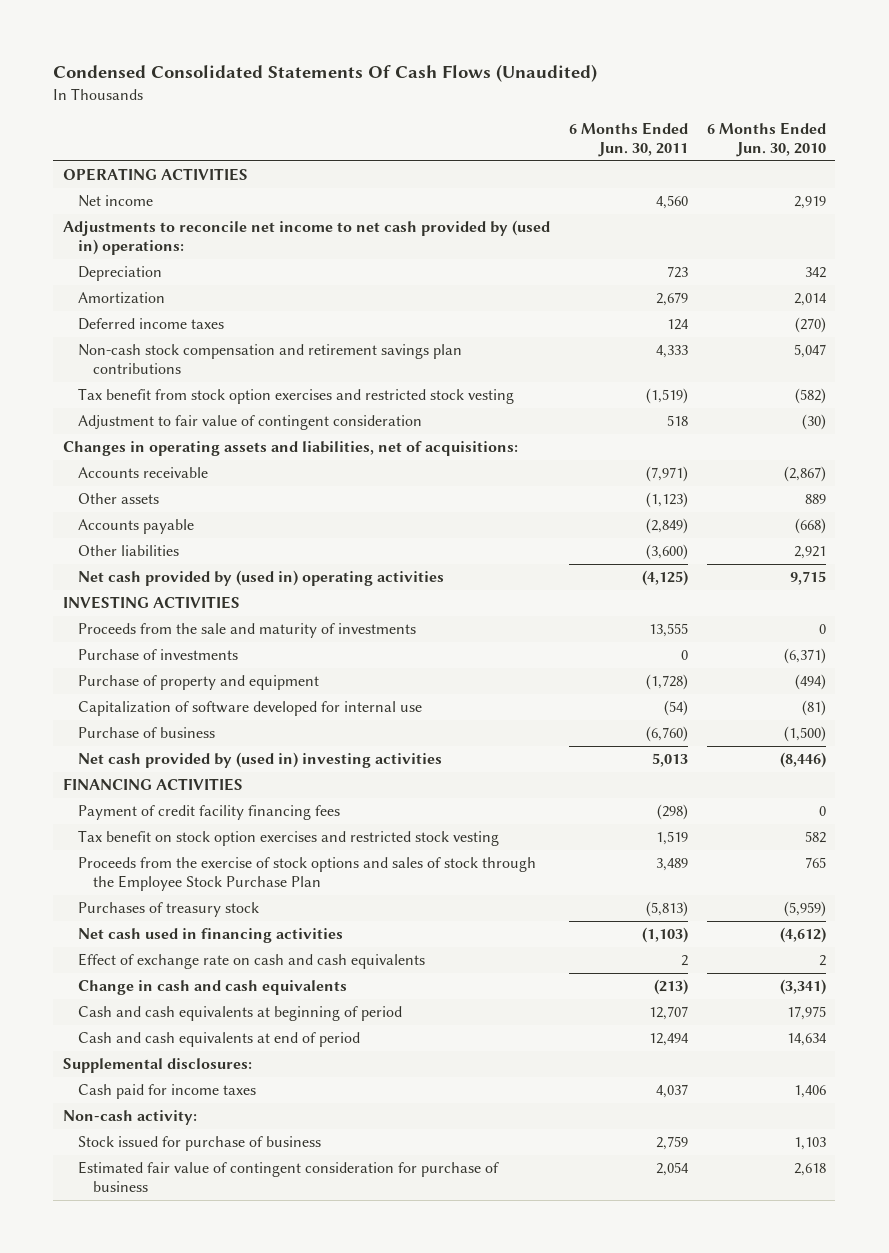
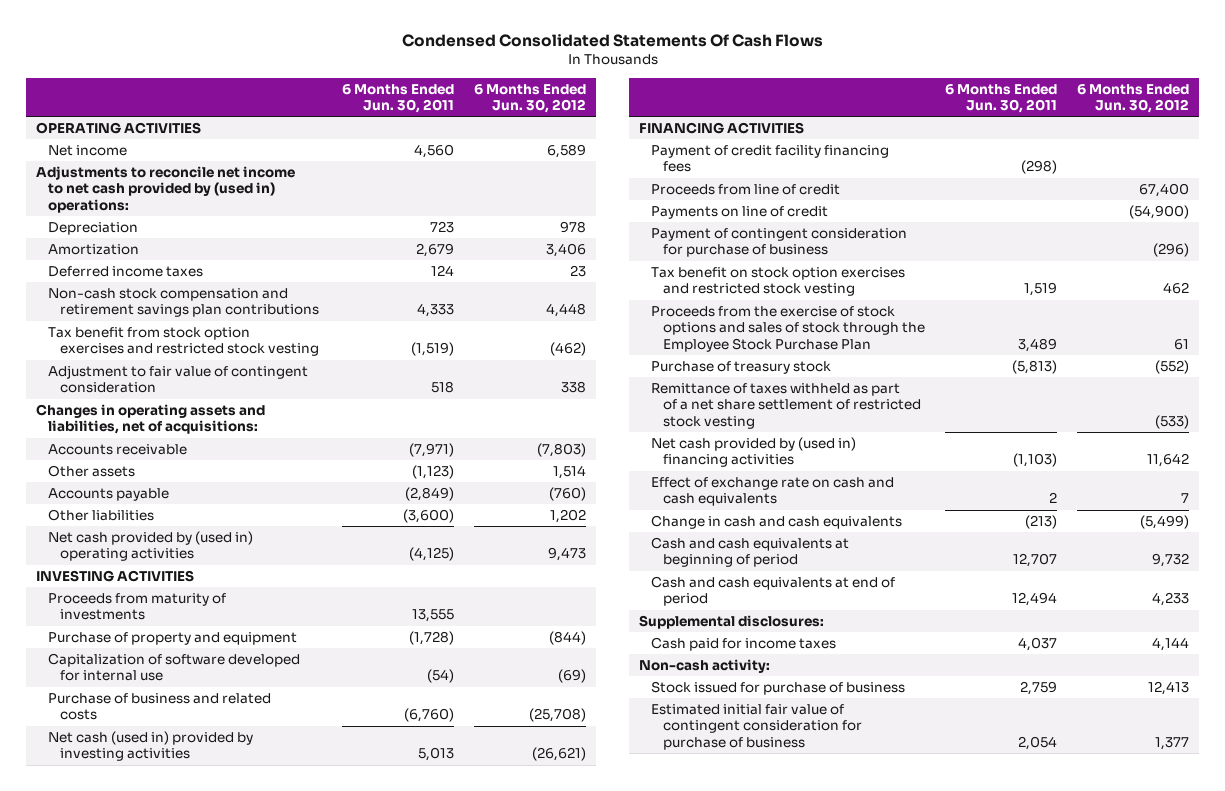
[53,64,598,83] Condensed Consolidated Statements Of Cash Flows (Unaudited) -> [401,34,823,48] Condensed Consolidated Statements Of Cash Flows
[706,122,826,157] 6 Months Ended Jun. 30, 2010 -> none
none -> [473,83,586,113] 6 Months Ended Jun. 30, 2012
[77,649,238,661] Purchase of investments -> none
[77,623,416,639] Proceeds from the sale and maturity of investments -> [47,592,226,621] Proceeds from maturity of investments
[77,727,215,739] Purchase of business -> [47,692,271,721] Purchase of business and related costs
[77,752,442,769] Net cash provided by (used in) investing activities -> [47,730,253,762] Net cash (used in) provided by investing activities
none -> [651,183,841,195] Proceeds from line of credit
none -> [651,205,829,219] Payments on line of credit
none -> [651,227,908,258] Payment of contingent consideration for purchase of business
[77,902,259,918] Purchases of treasury stock -> [651,360,832,374] Purchase of treasury stock
none -> [651,382,921,429] Remittance of taxes withheld as part of a net share settlement of restricted stock vesting
[77,928,343,944] Net cash used in financing activities -> [651,436,857,468] Net cash provided by (used in) financing activities
[77,1161,499,1193] Estimated fair value of contingent consideration for purchase of business -> [651,703,862,750] Estimated initial fair value of contingent consideration for purchase of business

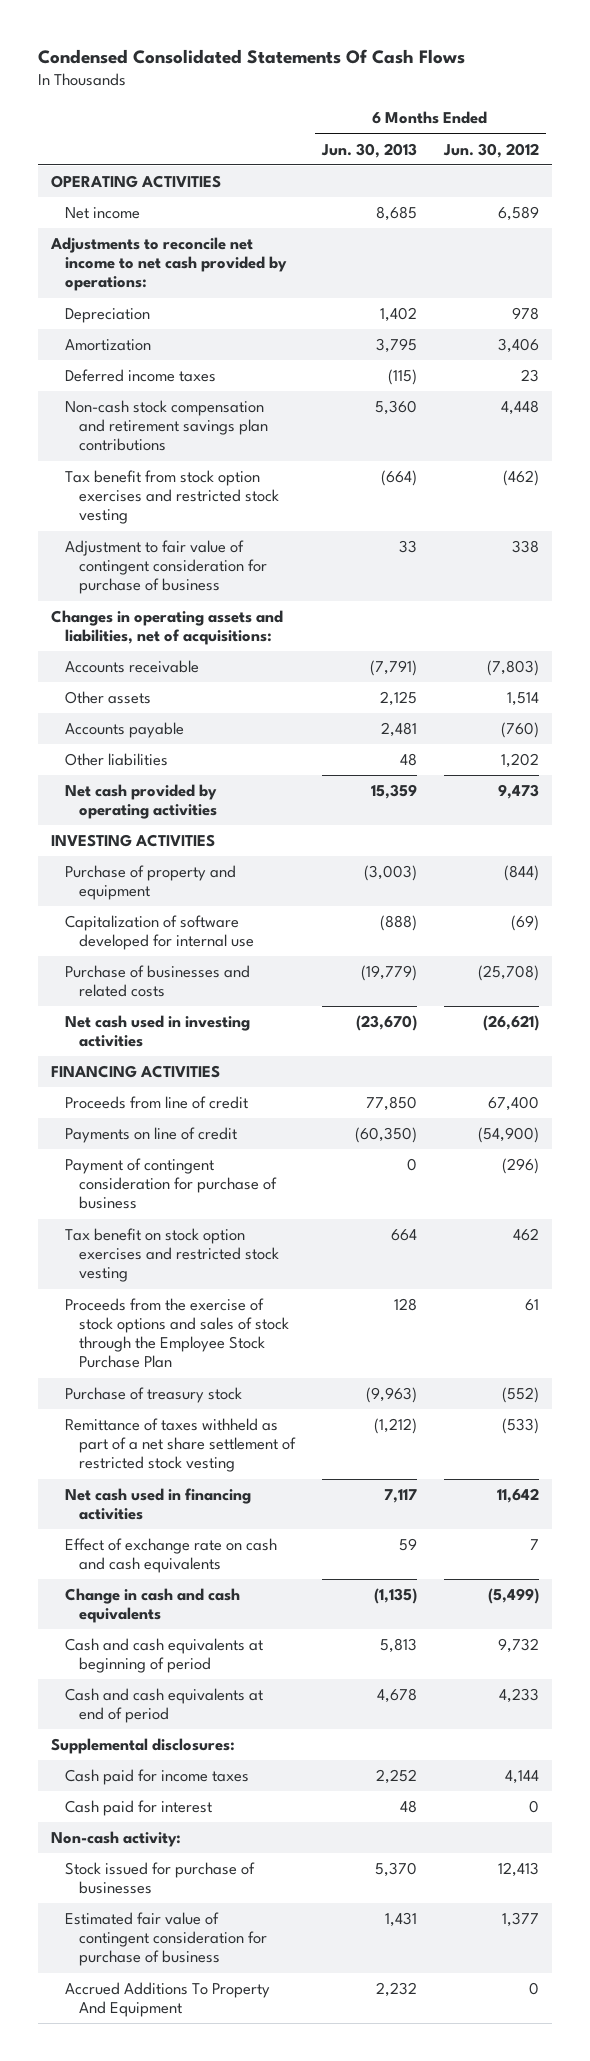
[341,83,454,113] 6 Months Ended Jun. 30, 2011 -> none
none -> [321,142,418,158] Jun. 30, 2013
[35,165,295,213] Adjustments to reconcile net income to net cash provided by (used in) operations: -> [50,237,288,292] Adjustments to reconcile net income to net cash provided by operations:
[47,364,308,394] Adjustment to fair value of contingent consideration -> [65,540,268,595] Adjustment to fair value of contingent consideration for purchase of business
[47,530,253,562] Net cash provided by (used in) operating activities -> [65,784,218,820] Net cash provided by operating activities
[47,592,226,621] Proceeds from maturity of investments -> none
[47,692,271,721] Purchase of business and related costs -> [65,965,251,998] Purchase of businesses and related costs
[47,730,253,762] Net cash (used in) provided by investing activities -> [65,1015,251,1048] Net cash used in investing activities
[651,144,890,173] Payment of credit facility financing fees -> none
[651,436,857,468] Net cash provided by (used in) financing activities -> [65,1488,252,1521] Net cash used in financing activities
none -> [65,1800,213,1817] Cash paid for interest
[651,680,906,695] Stock issued for purchase of business -> [65,1862,256,1895] Stock issued for purchase of businesses
[651,703,862,750] Estimated initial fair value of contingent consideration for purchase of business -> [65,1912,268,1967] Estimated fair value of contingent consideration for purchase of business
none -> [65,1982,271,2018] Accrued Additions To Property And Equipment

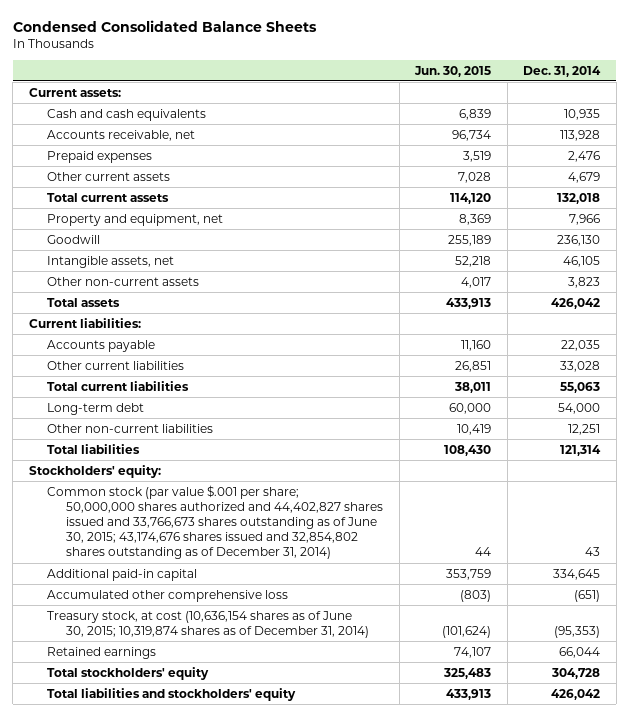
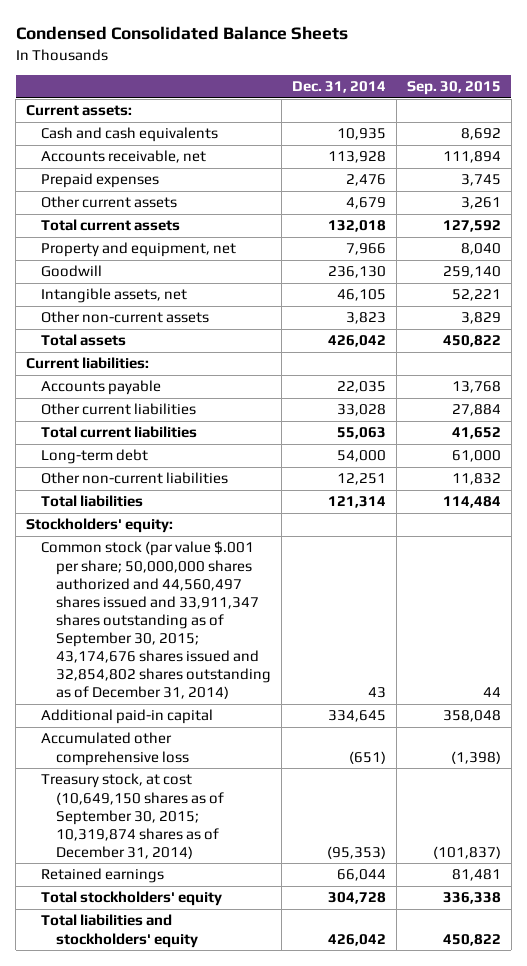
[414,65,492,77] Jun. 30, 2015 -> none
none -> [406,81,501,96] Sep. 30, 2015
[47,484,384,560] Common stock (par value $.001 per share; 50,000,000 shares authorized and 44,402,827 shares issued and 33,766,673 shares outstanding as of June 30, 2015; 43,174,676 shares issued and 32,854,802 shares outstanding as of December 31, 2014) -> [41,541,271,700] Common stock (par value $.001 per share; 50,000,000 shares authorized and 44,560,497 shares issued and 33,911,347 shares outstanding as of September 30, 2015; 43,174,676 shares issued and 32,854,802 shares outstanding as of December 31, 2014)
[47,610,370,638] Treasury stock, at cost (10,636,154 shares as of June 30, 2015; 10,319,874 shares as of December 31, 2014) -> [41,773,224,859] Treasury stock, at cost (10,649,150 shares as of September 30, 2015; 10,319,874 shares as of December 31, 2014)

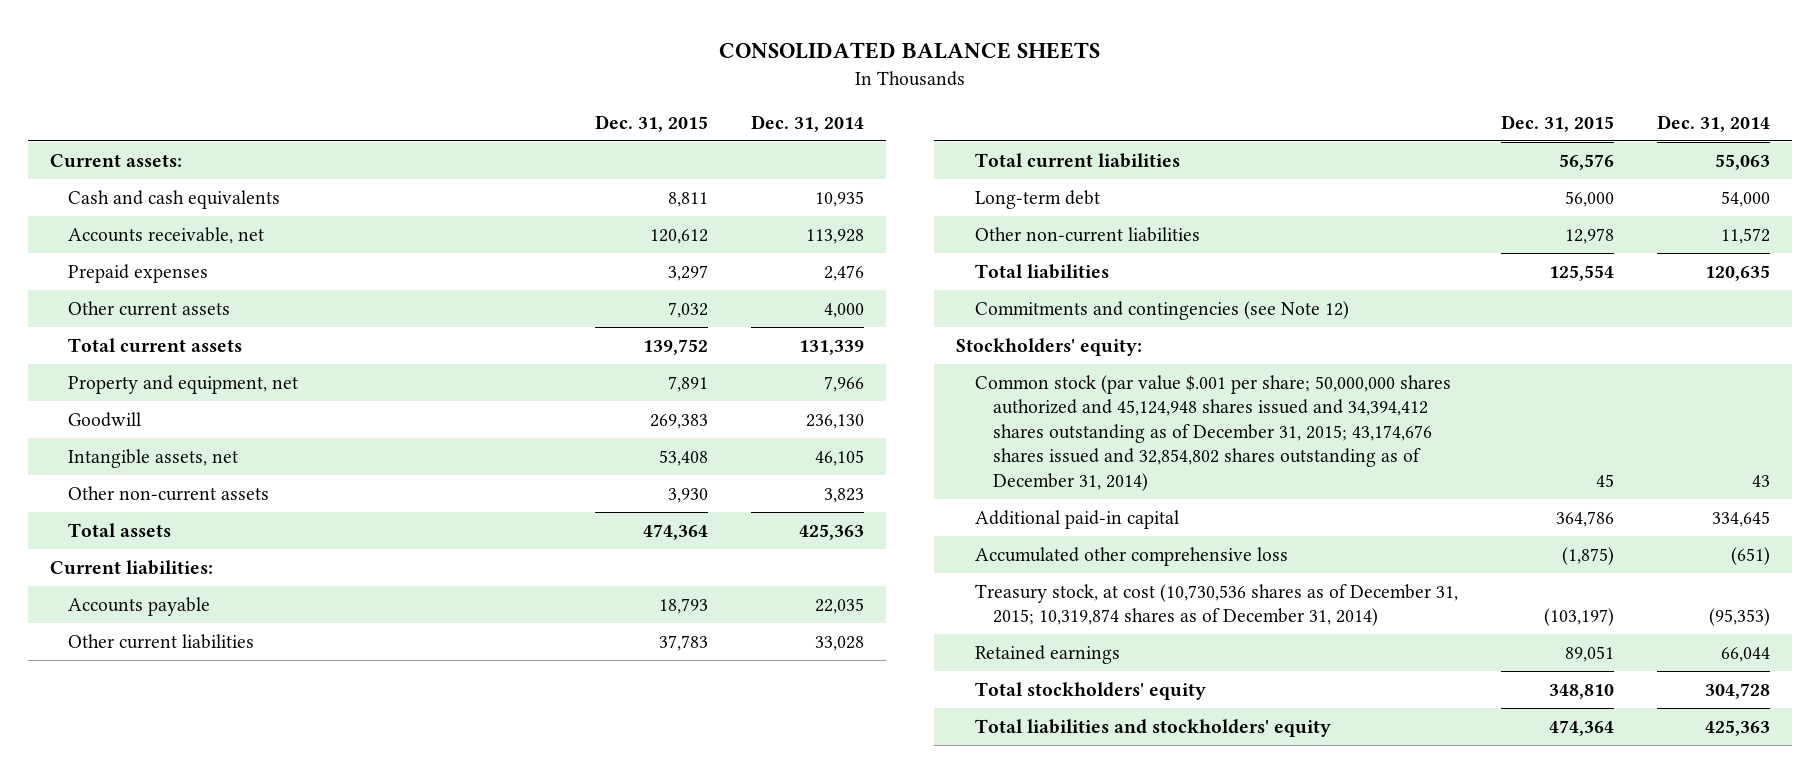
[15,26,348,41] Condensed Consolidated Balance Sheets -> [719,42,1101,60] CONSOLIDATED BALANCE SHEETS
[406,81,501,96] Sep. 30, 2015 -> none
none -> [594,114,708,132] Dec. 31, 2015
[345,197,386,210] 4,679 -> [823,302,864,318] 4,000
[327,220,386,233] 132,018 -> [798,339,864,355] 131,339
[327,335,386,348] 426,042 -> [798,523,864,540] 425,363
[336,473,386,486] 12,251 -> [1721,227,1771,244] 11,572
[327,496,386,509] 121,314 -> [1705,264,1771,281] 120,635
none -> [974,300,1349,320] Commitments and contingencies (see Note 12)
[41,541,271,700] Common stock (par value $.001 per share; 50,000,000 shares authorized and 44,560,497 shares issued and 33,911,347 shares outstanding as of September 30, 2015; 43,174,676 shares issued and 32,854,802 shares outstanding as of December 31, 2014) -> [974,374,1451,491] Common stock (par value $.001 per share; 50,000,000 shares authorized and 45,124,948 shares issued and 34,394,412 shares outstanding as of December 31, 2015; 43,174,676 shares issued and 32,854,802 shares outstanding as of December 31, 2014)
[41,773,224,859] Treasury stock, at cost (10,649,150 shares as of September 30, 2015; 10,319,874 shares as of December 31, 2014) -> [974,583,1458,627] Treasury stock, at cost (10,730,536 shares as of December 31, 2015; 10,319,874 shares as of December 31, 2014)
[327,933,386,946] 426,042 -> [1705,719,1771,736] 425,363

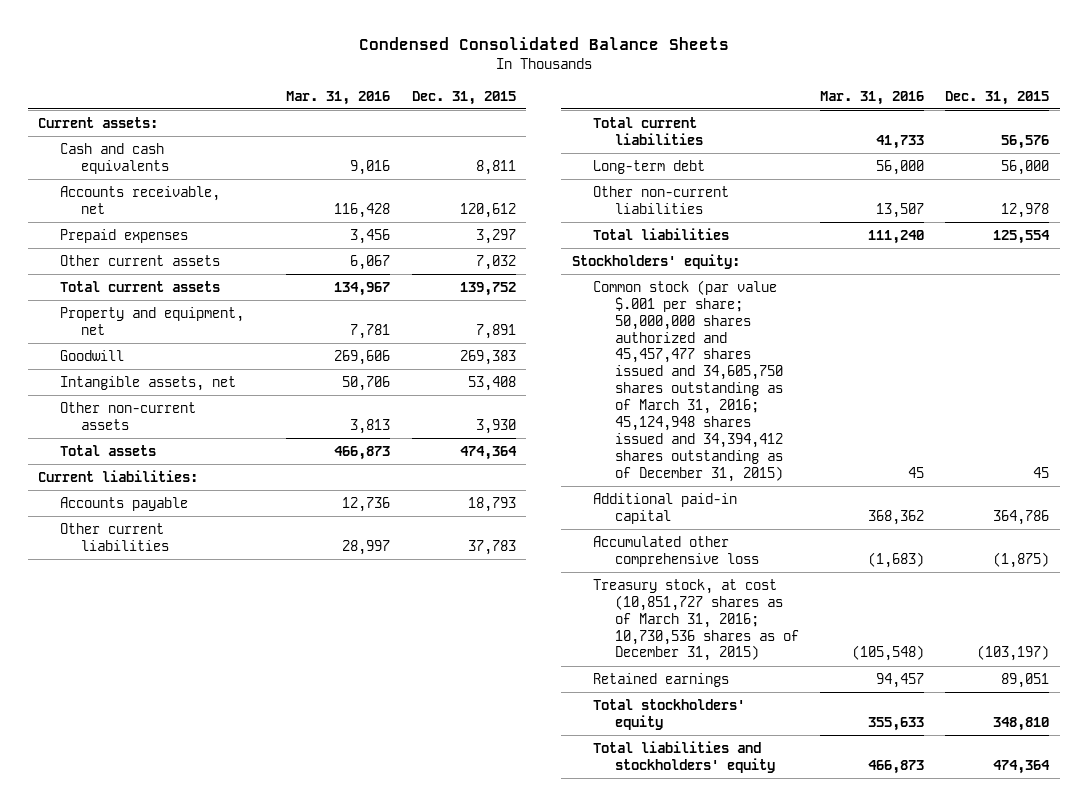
[719,42,1101,60] CONSOLIDATED BALANCE SHEETS -> [358,36,729,50] Condensed Consolidated Balance Sheets
[750,114,864,132] Dec. 31, 2014 -> none
none -> [286,90,391,105] Mar. 31, 2016
[974,300,1349,320] Commitments and contingencies (see Note 12) -> none
[974,374,1451,491] Common stock (par value $.001 per share; 50,000,000 shares authorized and 45,124,948 shares issued and 34,394,412 shares outstanding as of December 31, 2015; 43,174,676 shares issued and 32,854,802 shares outstanding as of December 31, 2014) -> [593,279,783,482] Common stock (par value $.001 per share; 50,000,000 shares authorized and 45,457,477 shares issued and 34,605,750 shares outstanding as of March 31, 2016; 45,124,948 shares issued and 34,394,412 shares outstanding as of December 31, 2015)
[974,583,1458,627] Treasury stock, at cost (10,730,536 shares as of December 31, 2015; 10,319,874 shares as of December 31, 2014) -> [593,578,799,662] Treasury stock, at cost (10,851,727 shares as of March 31, 2016; 10,730,536 shares as of December 31, 2015)

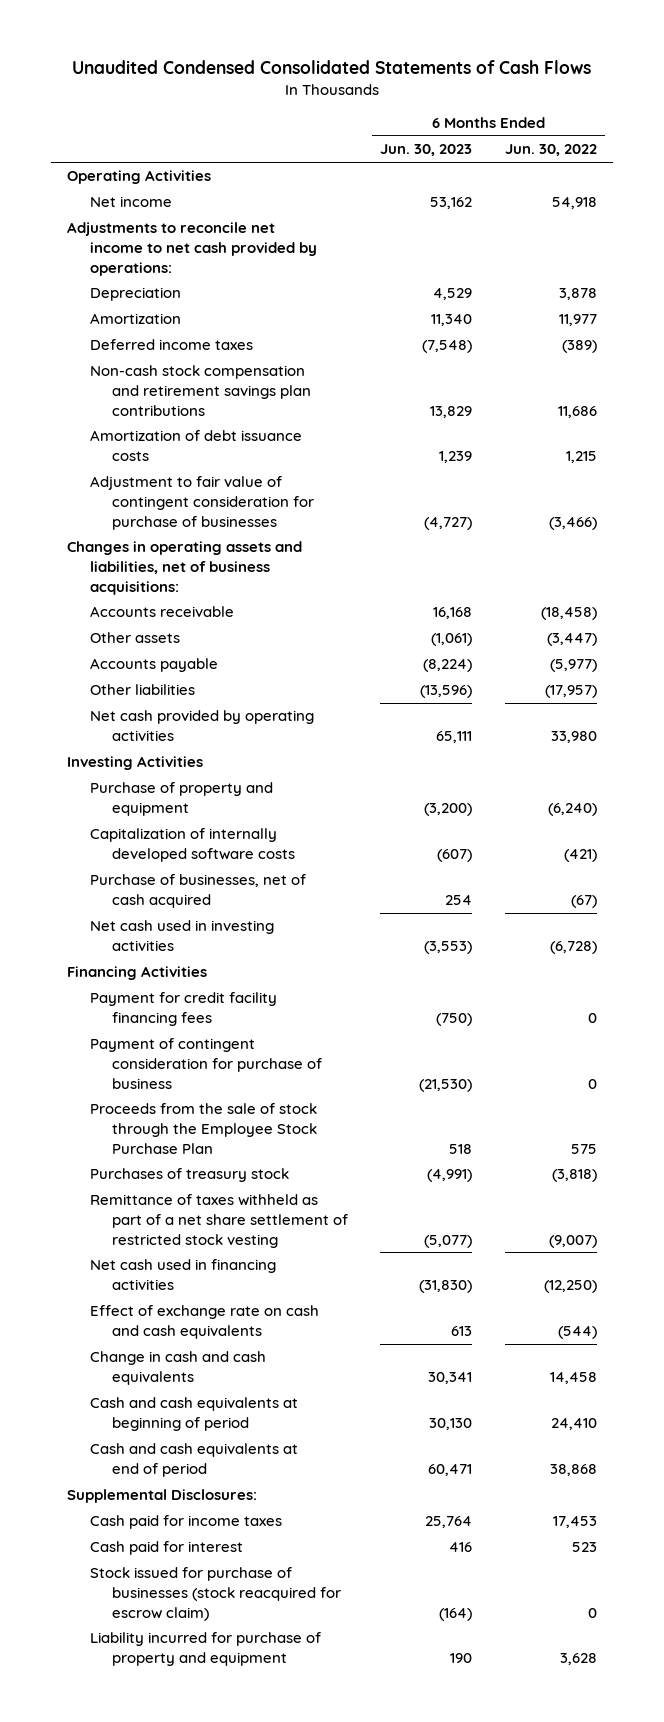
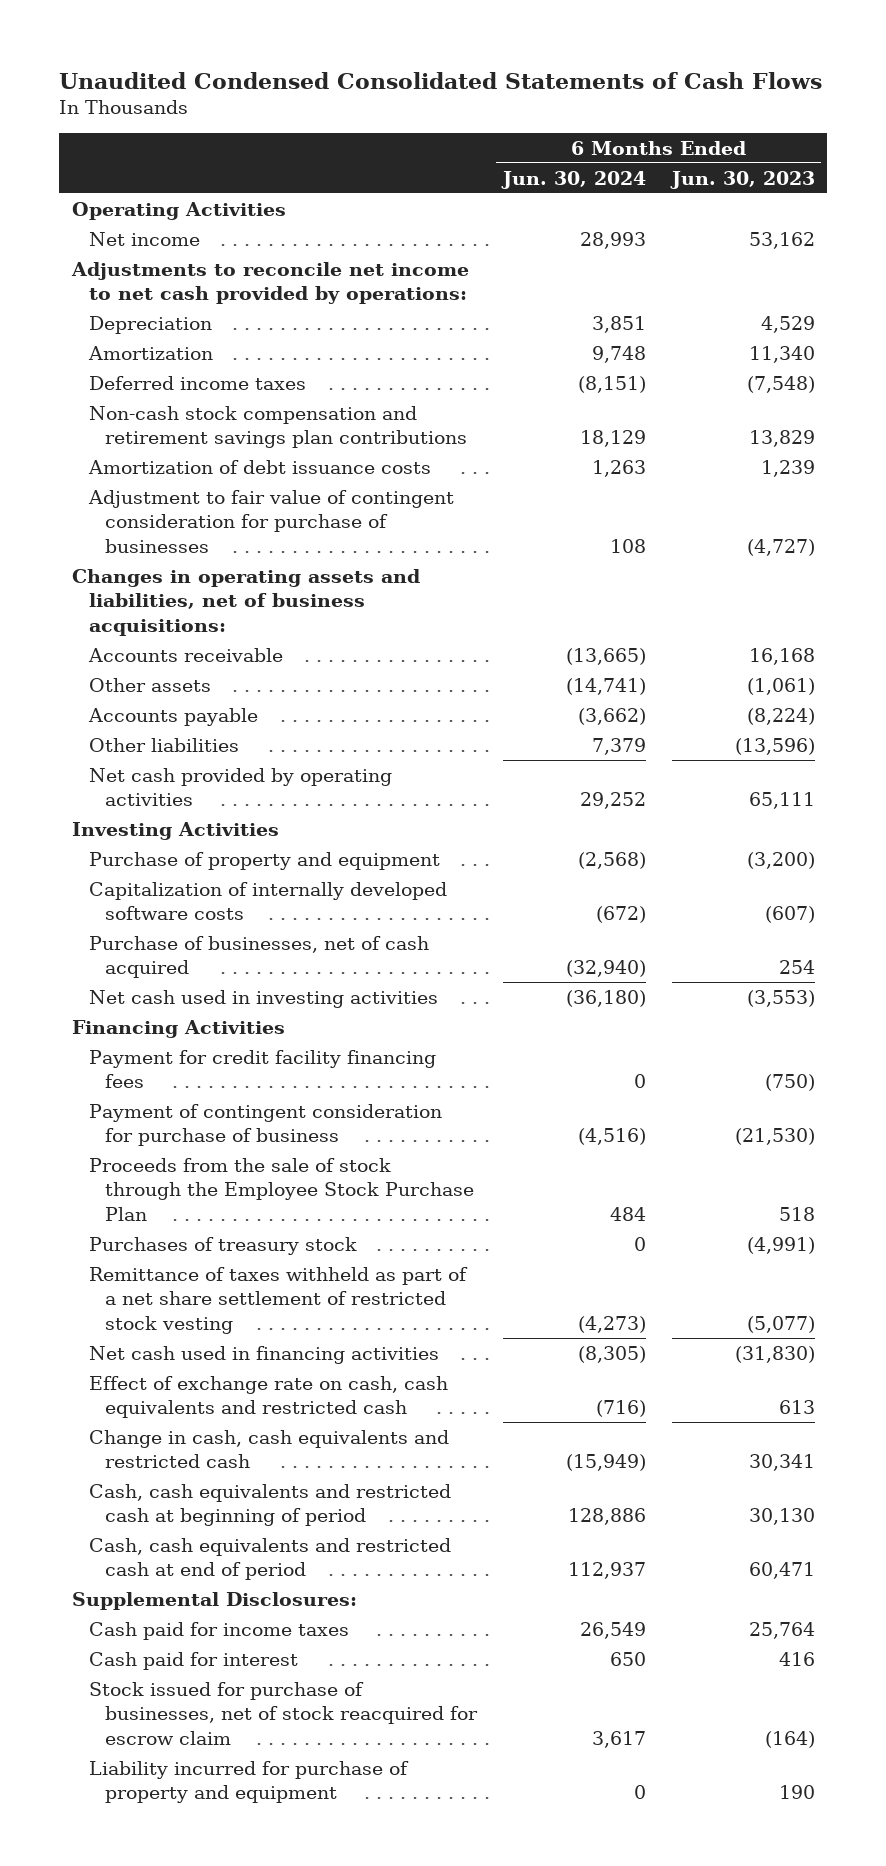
[504,144,597,157] Jun. 30, 2022 -> none
none -> [500,170,646,189] Jun. 30, 2024
[89,1305,319,1339] Effect of exchange rate on cash and cash equivalents -> [88,1375,448,1419] Effect of exchange rate on cash, cash equivalents and restricted cash
[89,1351,266,1385] Change in cash and cash equivalents -> [88,1429,449,1469] Change in cash, cash equivalents and restricted cash
[89,1397,298,1431] Cash and cash equivalents at beginning of period -> [88,1483,451,1527] Cash, cash equivalents and restricted cash at beginning of period
[89,1443,298,1477] Cash and cash equivalents at end of period -> [88,1537,451,1581] Cash, cash equivalents and restricted cash at end of period
[89,1567,341,1621] Stock issued for purchase of businesses (stock reacquired for escrow claim) -> [88,1681,479,1745] Stock issued for purchase of businesses, net of stock reacquired for escrow claim

